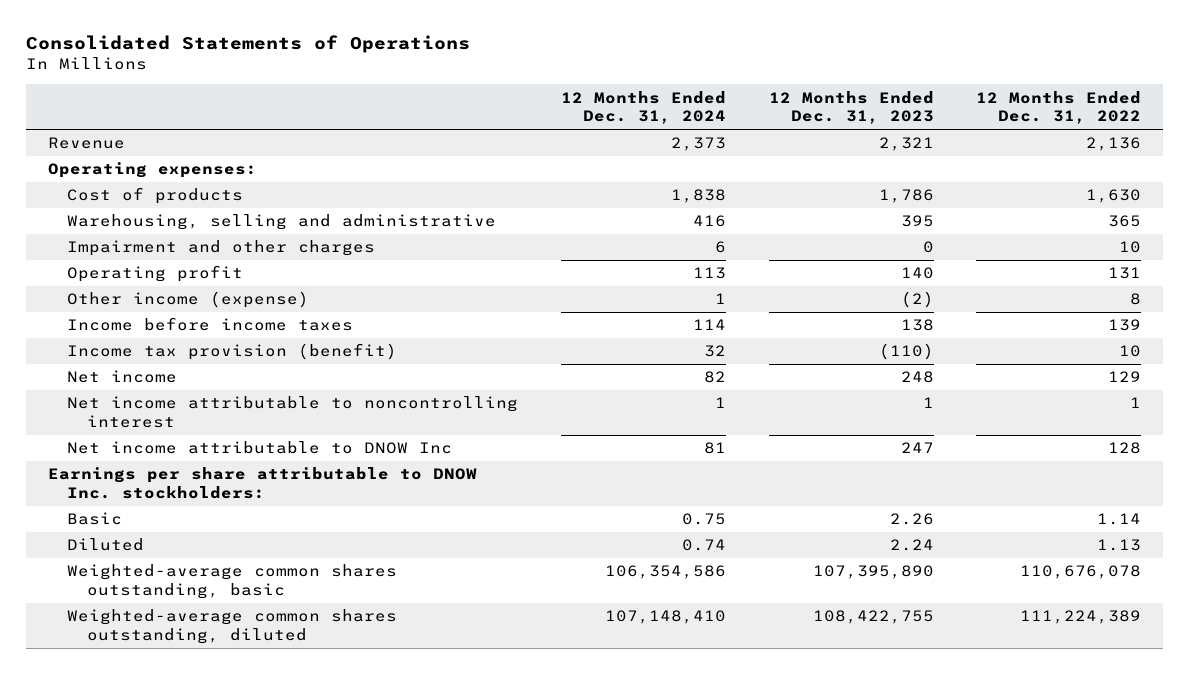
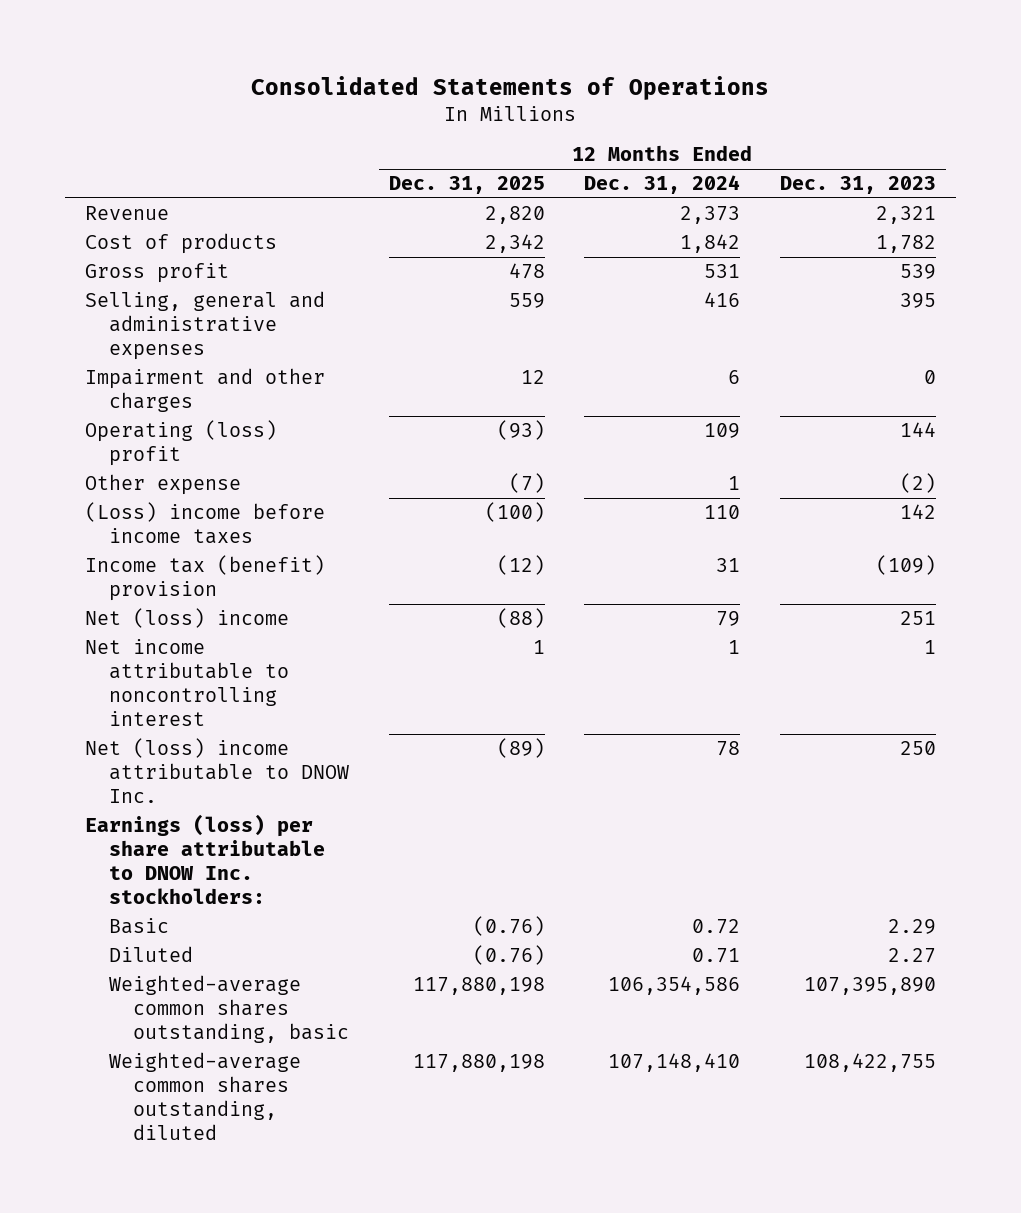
[976,90,1142,125] 12 Months Ended Dec. 31, 2022 -> none
none -> [388,176,545,195] Dec. 31, 2025
[47,162,257,179] Operating expenses: -> none
[670,189,726,204] 1,838 -> [680,234,741,254] 1,842
[878,189,934,204] 1,786 -> [876,235,937,254] 1,782
none -> [84,263,229,284] Gross profit
[67,214,497,231] Warehousing, selling and administrative -> [84,291,325,361] Selling, general and administrative expenses
[67,265,244,283] Operating profit -> [84,420,277,467] Operating (loss) profit
[692,267,726,280] 113 -> [704,423,741,439] 109
[900,267,934,280] 140 -> [900,422,937,438] 144
[67,291,310,309] Other income (expense) -> [84,474,241,496] Other expense
[67,317,354,332] Income before income taxes -> [84,502,325,545] (Loss) income before income taxes
[692,319,726,331] 114 -> [704,505,741,520] 110
[900,319,934,332] 138 -> [900,504,937,520] 142
[67,343,398,361] Income tax provision (benefit) -> [84,555,325,602] Income tax (benefit) provision
[703,345,726,358] 32 -> [716,558,741,573] 31
[878,343,934,361] (110) -> [876,555,937,576] (109)
[67,370,178,384] Net income -> [84,608,289,629] Net (loss) income
[703,371,726,384] 82 -> [716,611,741,627] 79
[900,371,934,384] 248 -> [900,611,937,626] 251
[67,441,453,455] Net income attributable to DNOW Inc -> [84,738,349,804] Net (loss) income attributable to DNOW Inc.
[703,442,726,455] 81 -> [716,741,741,757] 78
[900,442,934,454] 247 -> [900,741,937,756] 250
[47,467,477,499] Earnings per share attributable to DNOW Inc. stockholders: -> [84,814,325,905] Earnings (loss) per share attributable to DNOW Inc. stockholders:
[681,513,726,526] 0.75 -> [692,919,741,935] 0.72
[889,513,934,526] 2.26 -> [888,919,937,935] 2.29
[681,539,726,552] 0.74 -> [692,948,741,964] 0.71
[889,539,934,552] 2.24 -> [888,948,937,964] 2.27

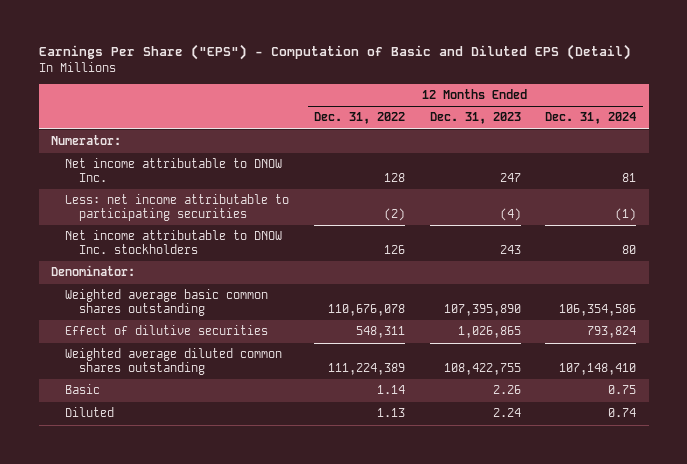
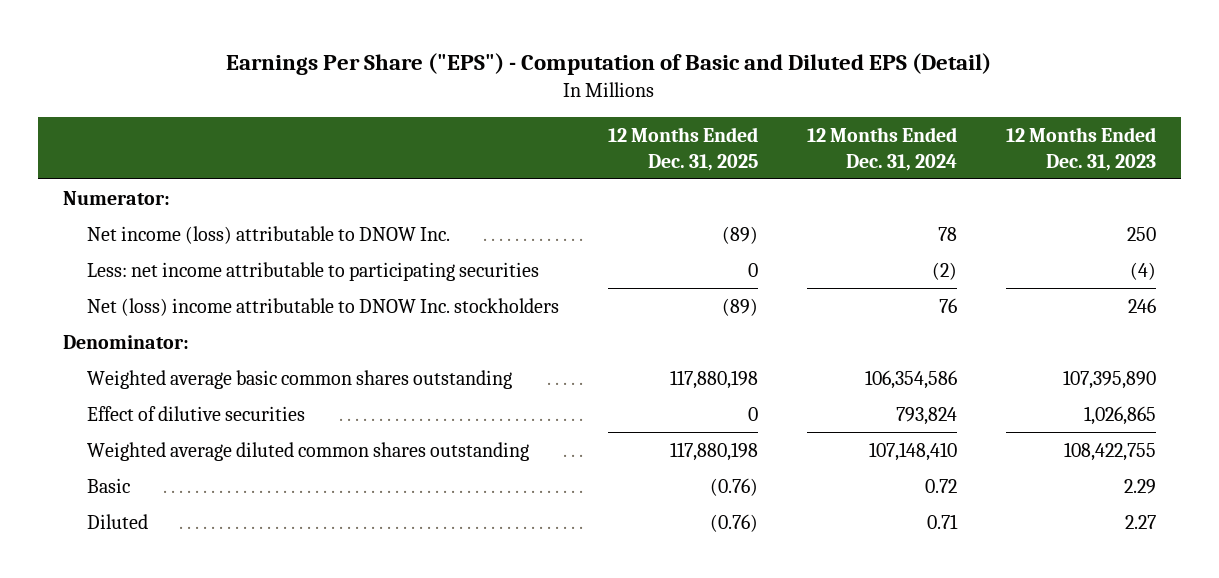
[313,112,405,125] Dec. 31, 2022 -> none
none -> [607,127,758,171] 12 Months Ended Dec. 31, 2025
[64,158,282,183] Net income attributable to DNOW Inc. -> [86,225,450,244] Net income (loss) attributable to DNOW Inc.
[499,173,521,183] 247 -> [1127,226,1157,241] 250
[622,173,637,183] 81 -> [937,226,957,241] 78
[615,208,637,222] (1) -> [931,261,957,280] (2)
[64,230,282,255] Net income attributable to DNOW Inc. stockholders -> [86,297,559,316] Net (loss) income attributable to DNOW Inc. stockholders
[499,245,521,255] 243 -> [1128,297,1157,313] 246
[622,245,637,255] 80 -> [938,297,957,313] 76
[492,385,521,395] 2.26 -> [1124,478,1157,494] 2.29
[608,385,637,395] 0.75 -> [924,478,957,493] 0.72
[492,408,521,418] 2.24 -> [1125,514,1157,529] 2.27
[608,408,637,418] 0.74 -> [926,513,958,529] 0.71

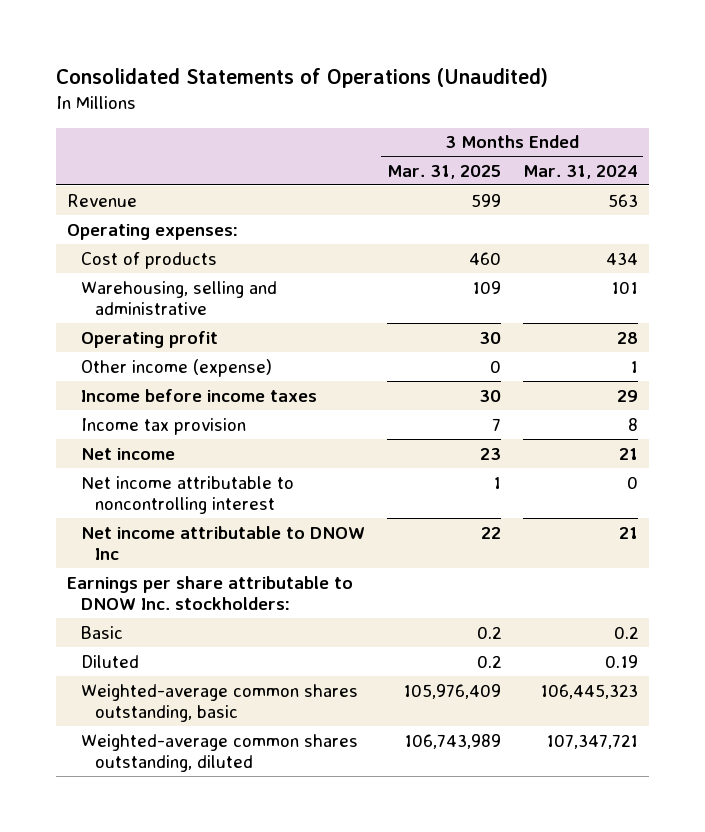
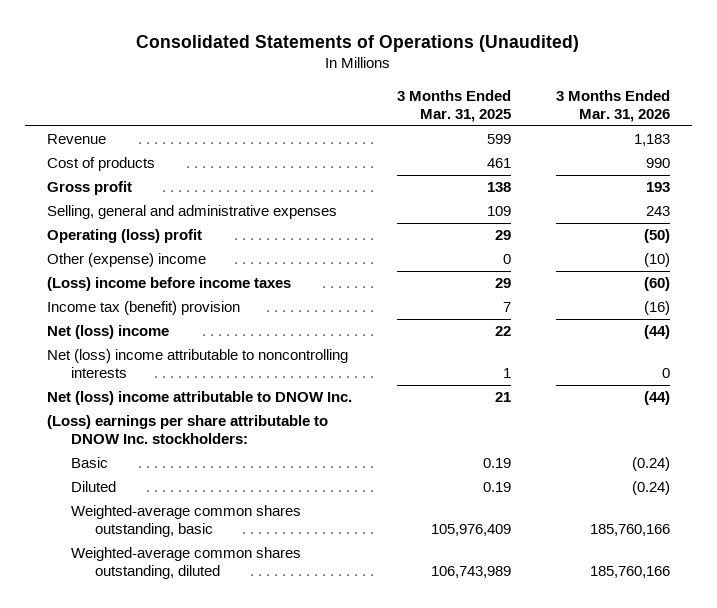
[522,164,638,179] Mar. 31, 2024 -> none
none -> [555,89,670,122] 3 Months Ended Mar. 31, 2026
[66,223,238,240] Operating expenses: -> none
[468,251,501,265] 460 -> [486,158,511,169] 461
none -> [46,181,132,196] Gross profit
[80,280,277,315] Warehousing, selling and administrative -> [46,205,337,220] Selling, general and administrative expenses
[80,330,218,348] Operating profit -> [46,229,202,244] Operating (loss) profit
[478,331,501,344] 30 -> [494,230,511,241] 29
[80,358,272,377] Other income (expense) -> [46,253,206,268] Other (expense) income
[80,388,317,402] Income before income taxes -> [46,277,291,292] (Loss) income before income taxes
[478,389,501,402] 30 -> [494,278,511,289] 29
[80,417,246,435] Income tax provision -> [46,301,240,316] Income tax (benefit) provision
[80,447,175,460] Net income -> [46,325,169,340] Net (loss) income
[479,447,501,460] 23 -> [494,326,511,337] 22
[80,475,294,514] Net income attributable to noncontrolling interest -> [46,349,348,379] Net (loss) income attributable to noncontrolling interests
[80,525,365,560] Net income attributable to DNOW Inc -> [46,391,352,406] Net (loss) income attributable to DNOW Inc.
[480,526,501,539] 22 -> [494,392,511,403] 21
[66,575,353,610] Earnings per share attributable to DNOW Inc. stockholders: -> [46,415,328,445] (Loss) earnings per share attributable to DNOW Inc. stockholders:
[476,625,501,639] 0.2 -> [482,458,511,469] 0.19
[476,654,501,668] 0.2 -> [482,482,511,493] 0.19

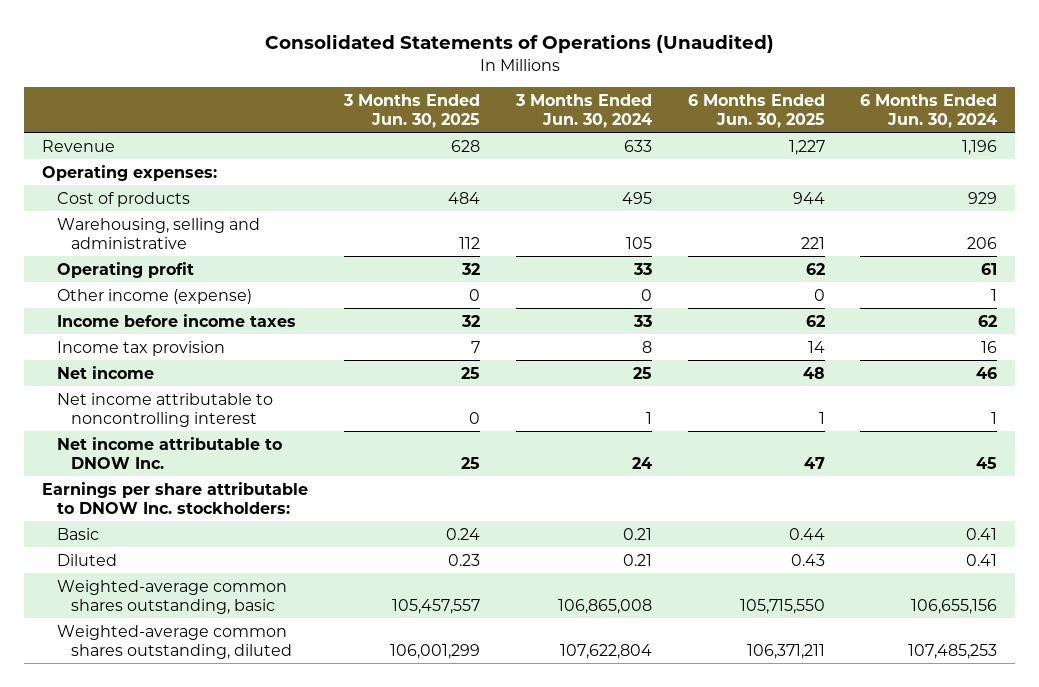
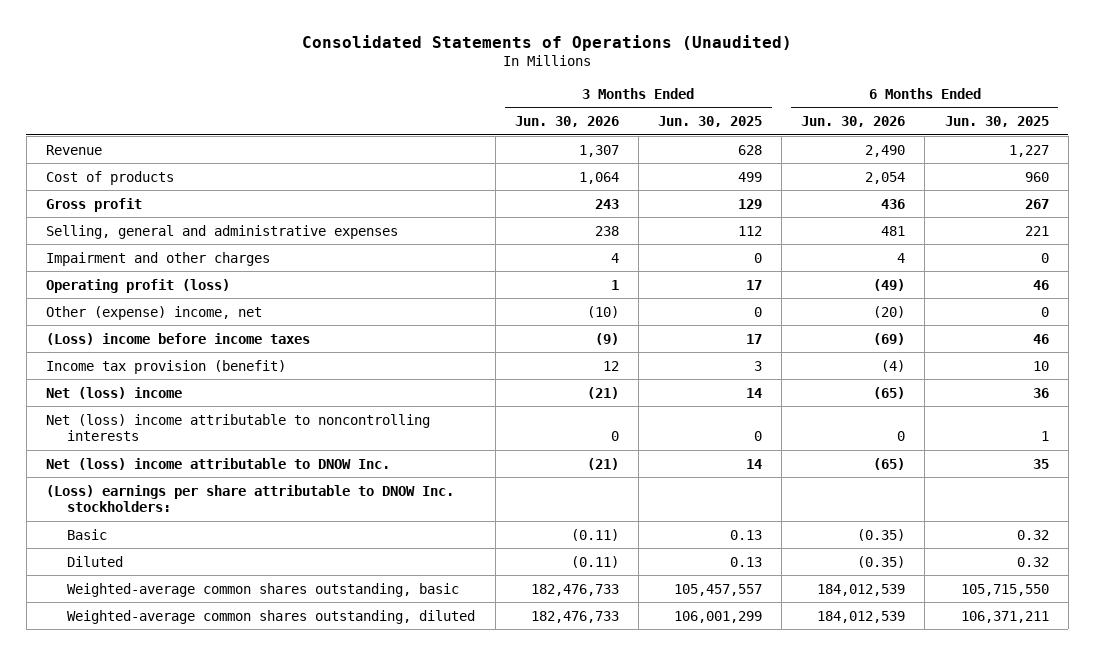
[514,93,652,128] 3 Months Ended Jun. 30, 2024 -> none
[860,93,998,128] 6 Months Ended Jun. 30, 2024 -> none
none -> [514,115,619,127] Jun. 30, 2026
none -> [801,115,906,127] Jun. 30, 2026
[42,164,218,181] Operating expenses: -> none
[447,191,480,204] 484 -> [738,171,763,182] 499
[792,191,825,204] 944 -> [1024,171,1049,182] 960
none -> [45,197,142,212] Gross profit
[56,217,260,249] Warehousing, selling and administrative -> [45,224,398,239] Selling, general and administrative expenses
none -> [45,251,270,266] Impairment and other charges
[56,261,194,278] Operating profit -> [45,278,230,293] Operating profit (loss)
[460,262,480,275] 32 -> [746,279,763,290] 17
[805,262,825,275] 62 -> [1032,279,1049,290] 46
[56,288,252,304] Other income (expense) -> [45,305,262,320] Other (expense) income, net
[56,313,296,327] Income before income taxes -> [45,332,310,345] (Loss) income before income taxes
[460,314,480,327] 32 -> [746,333,763,344] 17
[805,314,825,327] 62 -> [1032,333,1049,344] 46
[56,340,225,356] Income tax provision -> [45,359,286,374] Income tax provision (benefit)
[470,340,480,353] 7 -> [754,360,763,371] 3
[807,340,825,353] 14 -> [1032,360,1049,371] 10
[56,365,154,379] Net income -> [45,386,182,399] Net (loss) income
[460,366,480,379] 25 -> [746,387,763,398] 14
[802,366,825,379] 48 -> [1032,387,1049,398] 36
[56,392,273,427] Net income attributable to noncontrolling interest -> [45,413,430,442] Net (loss) income attributable to noncontrolling interests
[56,436,282,469] Net income attributable to DNOW Inc. -> [45,457,390,470] Net (loss) income attributable to DNOW Inc.
[460,456,480,469] 25 -> [746,458,763,469] 14
[803,456,825,469] 47 -> [1032,458,1049,469] 35
[42,481,309,514] Earnings per share attributable to DNOW Inc. stockholders: -> [45,484,454,513] (Loss) earnings per share attributable to DNOW Inc. stockholders:
[445,527,480,540] 0.24 -> [730,529,763,540] 0.13
[788,527,825,540] 0.44 -> [1016,529,1049,540] 0.32
[447,553,480,566] 0.23 -> [730,556,763,567] 0.13
[790,553,825,566] 0.43 -> [1016,556,1049,567] 0.32

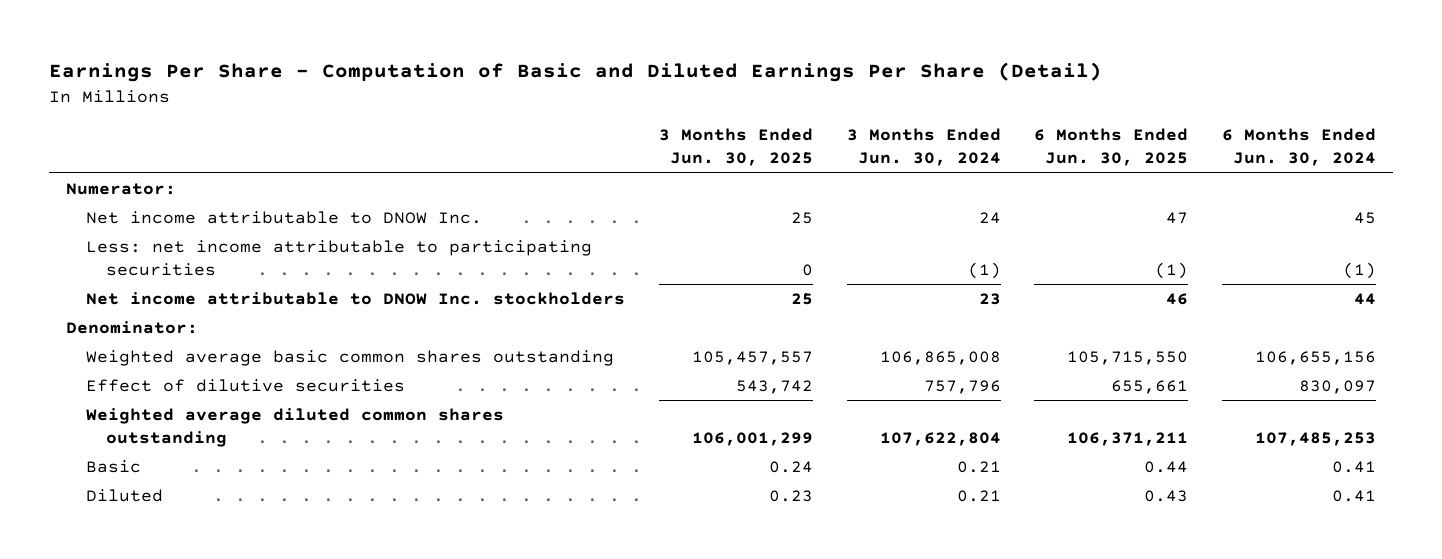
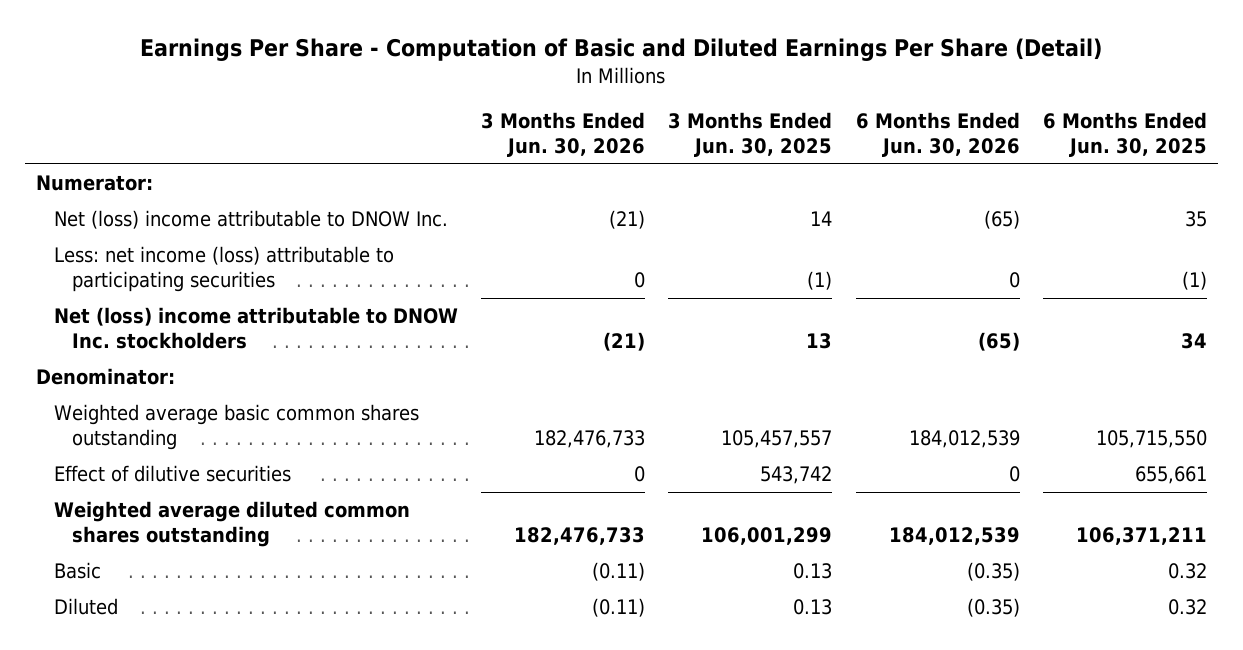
[846,128,1001,167] 3 Months Ended Jun. 30, 2024 -> none
[1221,128,1376,167] 6 Months Ended Jun. 30, 2024 -> none
none -> [481,112,646,157] 3 Months Ended Jun. 30, 2026
none -> [855,112,1020,157] 6 Months Ended Jun. 30, 2026
[86,210,483,224] Net income attributable to DNOW Inc. -> [54,210,449,230] Net (loss) income attributable to DNOW Inc.
[790,211,813,224] 25 -> [810,211,833,227] 14
[1166,211,1189,224] 47 -> [1184,211,1207,228] 35
[86,239,593,277] Less: net income attributable to participating securities -> [54,246,395,293] Less: net income (loss) attributable to participating securities
[801,264,813,277] 0 -> [807,271,833,291] (1)
[86,291,626,305] Net income attributable to DNOW Inc. stockholders -> [54,307,459,350] Net (loss) income attributable to DNOW Inc. stockholders
[790,292,813,305] 25 -> [806,333,833,350] 13
[1166,292,1189,305] 46 -> [1180,333,1207,350] 34
[768,460,813,473] 0.24 -> [793,563,833,580] 0.13
[1144,460,1189,473] 0.44 -> [1167,563,1207,580] 0.32
[768,489,813,502] 0.23 -> [793,599,833,616] 0.13
[1144,489,1189,502] 0.43 -> [1167,599,1207,616] 0.32

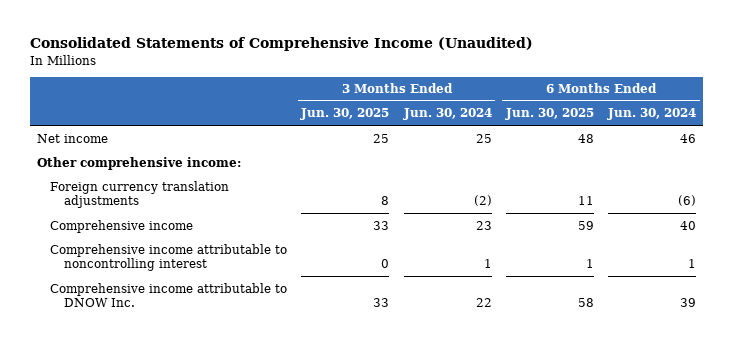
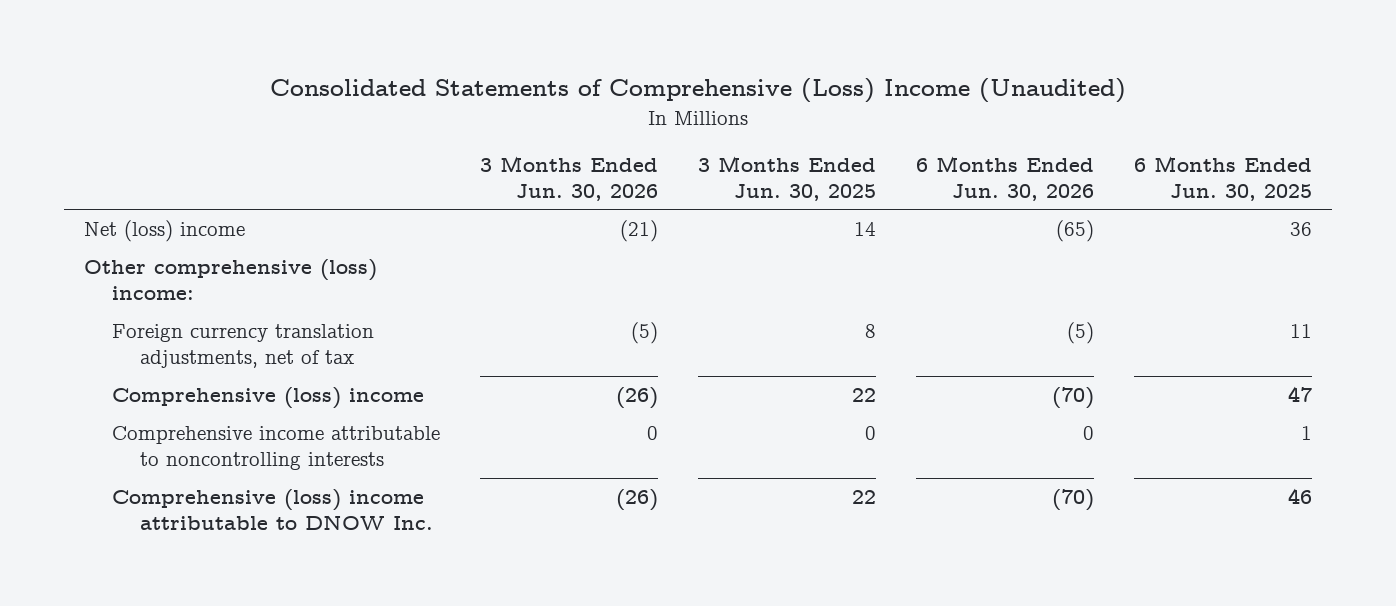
[29,37,533,52] Consolidated Statements of Comprehensive Income (Unaudited) -> [269,78,1126,104] Consolidated Statements of Comprehensive (Loss) Income (Unaudited)
[402,108,492,121] Jun. 30, 2024 -> none
[607,108,697,121] Jun. 30, 2024 -> none
none -> [480,155,659,201] 3 Months Ended Jun. 30, 2026
none -> [916,155,1095,201] 6 Months Ended Jun. 30, 2026
[36,133,108,143] Net income -> [83,220,245,243] Net (loss) income
[373,133,390,143] 25 -> [854,222,877,237] 14
[577,133,594,143] 48 -> [1290,222,1313,237] 36
[36,156,241,170] Other comprehensive income: -> [83,259,377,300] Other comprehensive (loss) income:
[50,180,230,209] Foreign currency translation adjustments -> [111,324,374,368] Foreign currency translation adjustments, net of tax
[50,219,194,233] Comprehensive income -> [111,387,424,410] Comprehensive (loss) income
[373,220,390,230] 33 -> [852,388,877,403] 22
[577,220,594,230] 59 -> [1288,386,1313,403] 47
[50,243,288,272] Comprehensive income attributable to noncontrolling interest -> [111,426,440,470] Comprehensive income attributable to noncontrolling interests
[50,282,288,308] Comprehensive income attributable to DNOW Inc. -> [111,489,434,530] Comprehensive (loss) income attributable to DNOW Inc.
[373,298,390,308] 33 -> [852,490,877,505] 22
[577,298,594,308] 58 -> [1288,488,1313,505] 46

